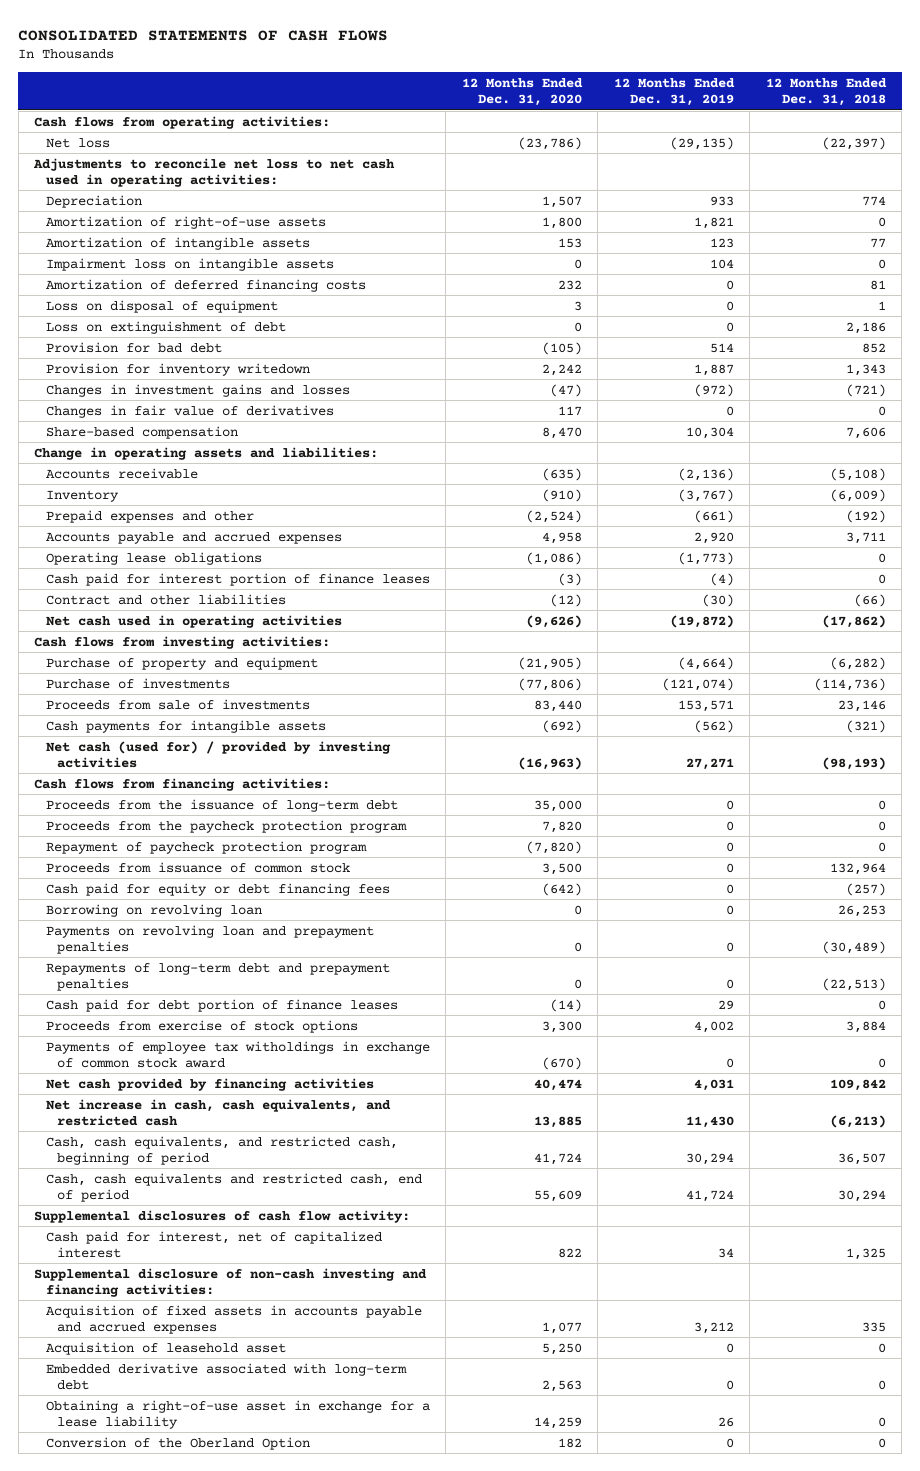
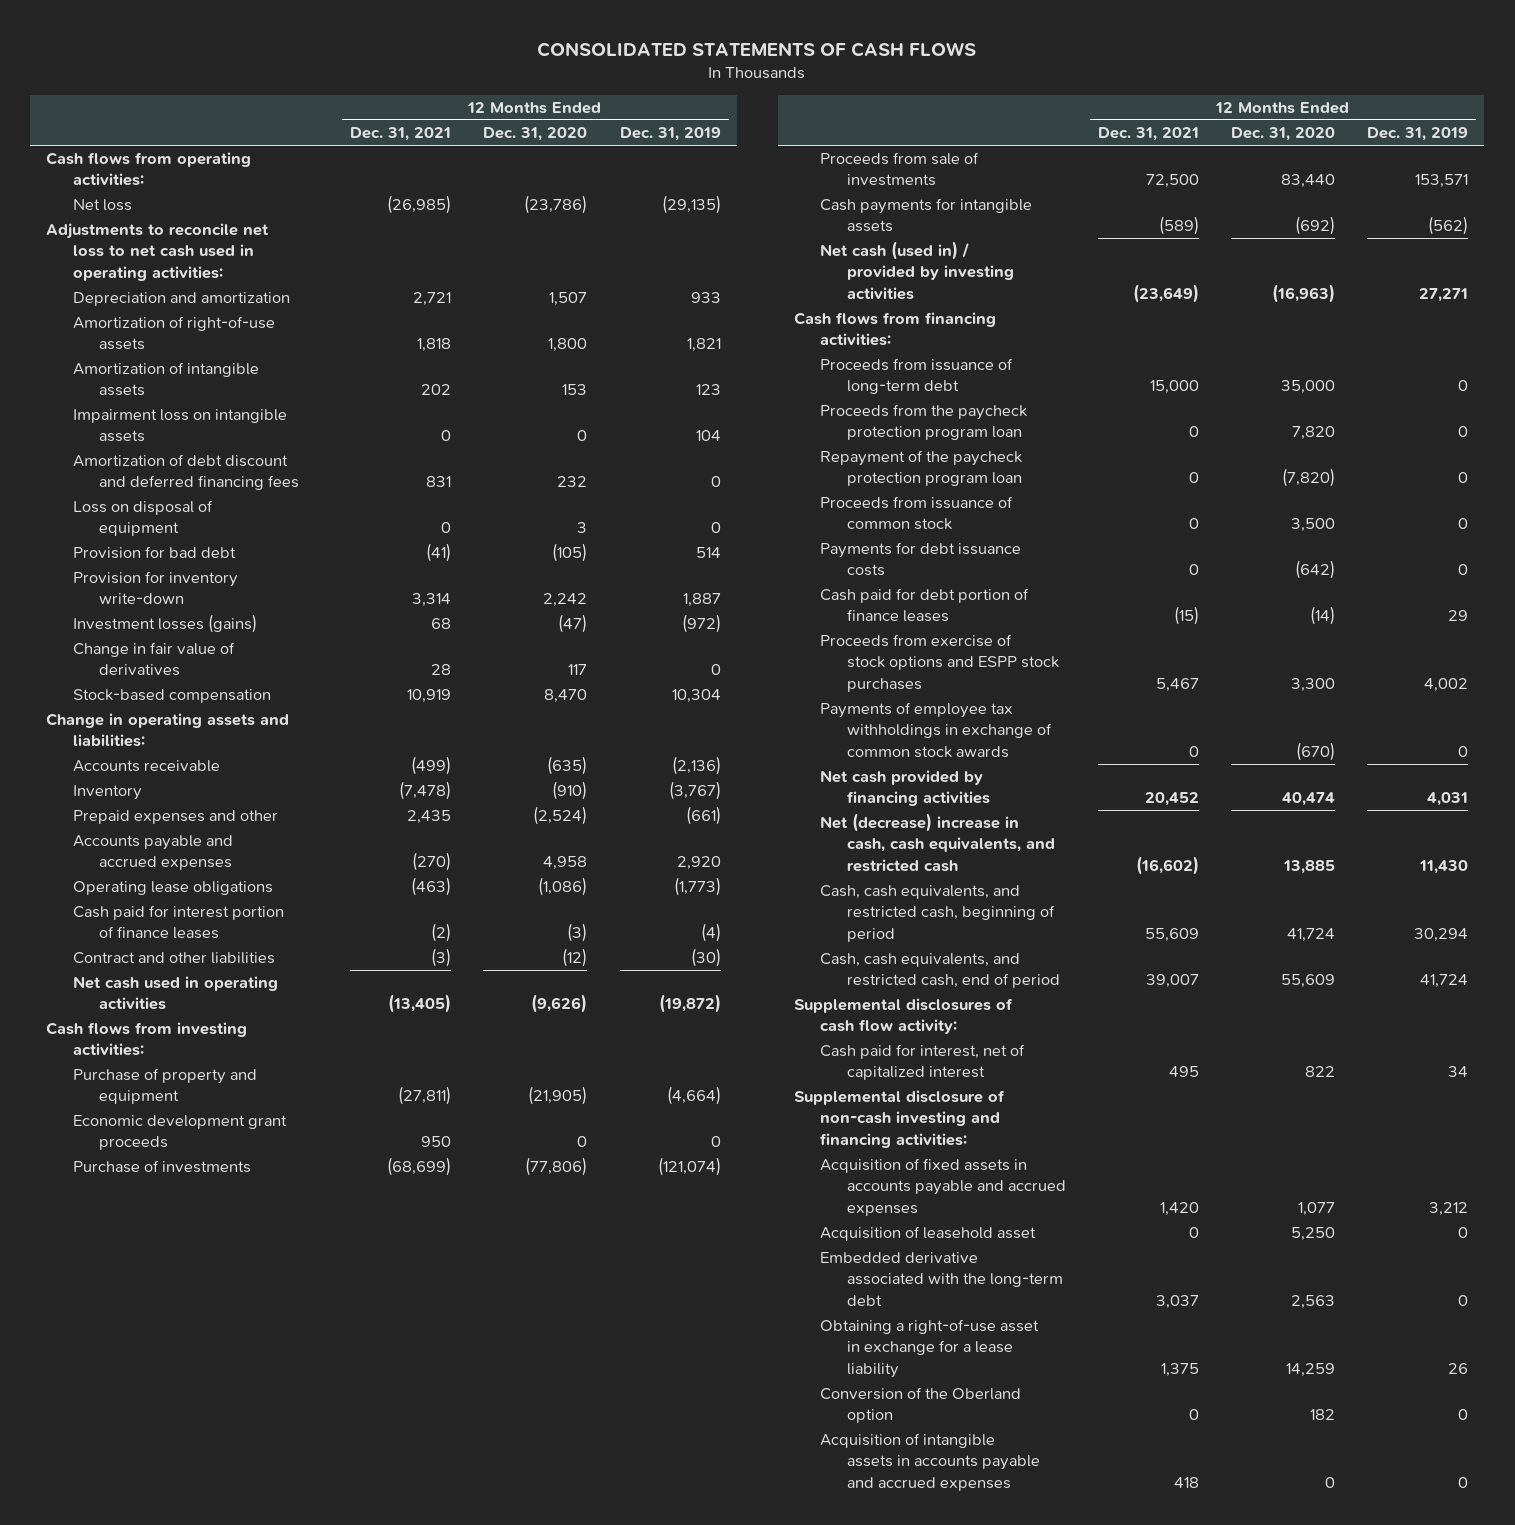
[765,77,887,107] 12 Months Ended Dec. 31, 2018 -> none
none -> [350,127,452,142] Dec. 31, 2021
[45,194,142,208] Depreciation -> [72,292,290,307] Depreciation and amortization
[45,278,366,292] Amortization of deferred financing costs -> [72,454,299,491] Amortization of debt discount and deferred financing fees
[45,320,286,334] Loss on extinguishment of debt -> none
[45,362,310,376] Provision for inventory writedown -> [72,571,238,605] Provision for inventory write-down
[45,383,350,397] Changes in investment gains and losses -> [72,614,257,634] Investment losses (gains)
[45,404,334,418] Changes in fair value of derivatives -> [72,642,235,677] Change in fair value of derivatives
[45,425,238,439] Share-based compensation -> [72,689,271,704] Stock-based compensation
none -> [72,1115,287,1151] Economic development grant proceeds
[45,740,391,768] Net cash (used for) / provided by investing activities -> [820,241,1014,300] Net cash (used in) / provided by investing activities
[45,798,398,812] Proceeds from the issuance of long-term debt -> [820,358,1014,395] Proceeds from issuance of long-term debt
[45,819,407,833] Proceeds from the paycheck protection program -> [820,404,1028,441] Proceeds from the paycheck protection program loan
[45,840,367,854] Repayment of paycheck protection program -> [820,450,1023,487] Repayment of the paycheck protection program loan
[45,903,262,917] Borrowing on revolving loan -> none
[45,924,374,954] Payments on revolving loan and prepayment penalties -> none
[45,962,390,991] Repayments of long-term debt and prepayment penalties -> none
[45,882,390,896] Cash paid for equity or debt financing fees -> [820,542,1022,577] Payments for debt issuance costs
[45,1019,358,1033] Proceeds from exercise of stock options -> [820,634,1059,692] Proceeds from exercise of stock options and ESPP stock purchases
[45,1040,430,1068] Payments of employee tax witholdings in exchange of common stock award -> [820,702,1052,758] Payments of employee tax withholdings in exchange of common stock awards
[45,1098,391,1126] Net increase in cash, cash equivalents, and restricted cash -> [820,813,1055,872] Net (decrease) increase in cash, cash equivalents, and restricted cash
[45,1172,422,1202] Cash, cash equivalents and restricted cash, end of period -> [820,953,1060,989] Cash, cash equivalents, and restricted cash, end of period
[45,1362,407,1390] Embedded derivative associated with long-term debt -> [820,1252,1063,1306] Embedded derivative associated with the long-term debt
[45,1436,310,1450] Conversion of the Oberland Option -> [820,1387,1022,1424] Conversion of the Oberland option
none -> [820,1433,1040,1491] Acquisition of intangible assets in accounts payable and accrued expenses

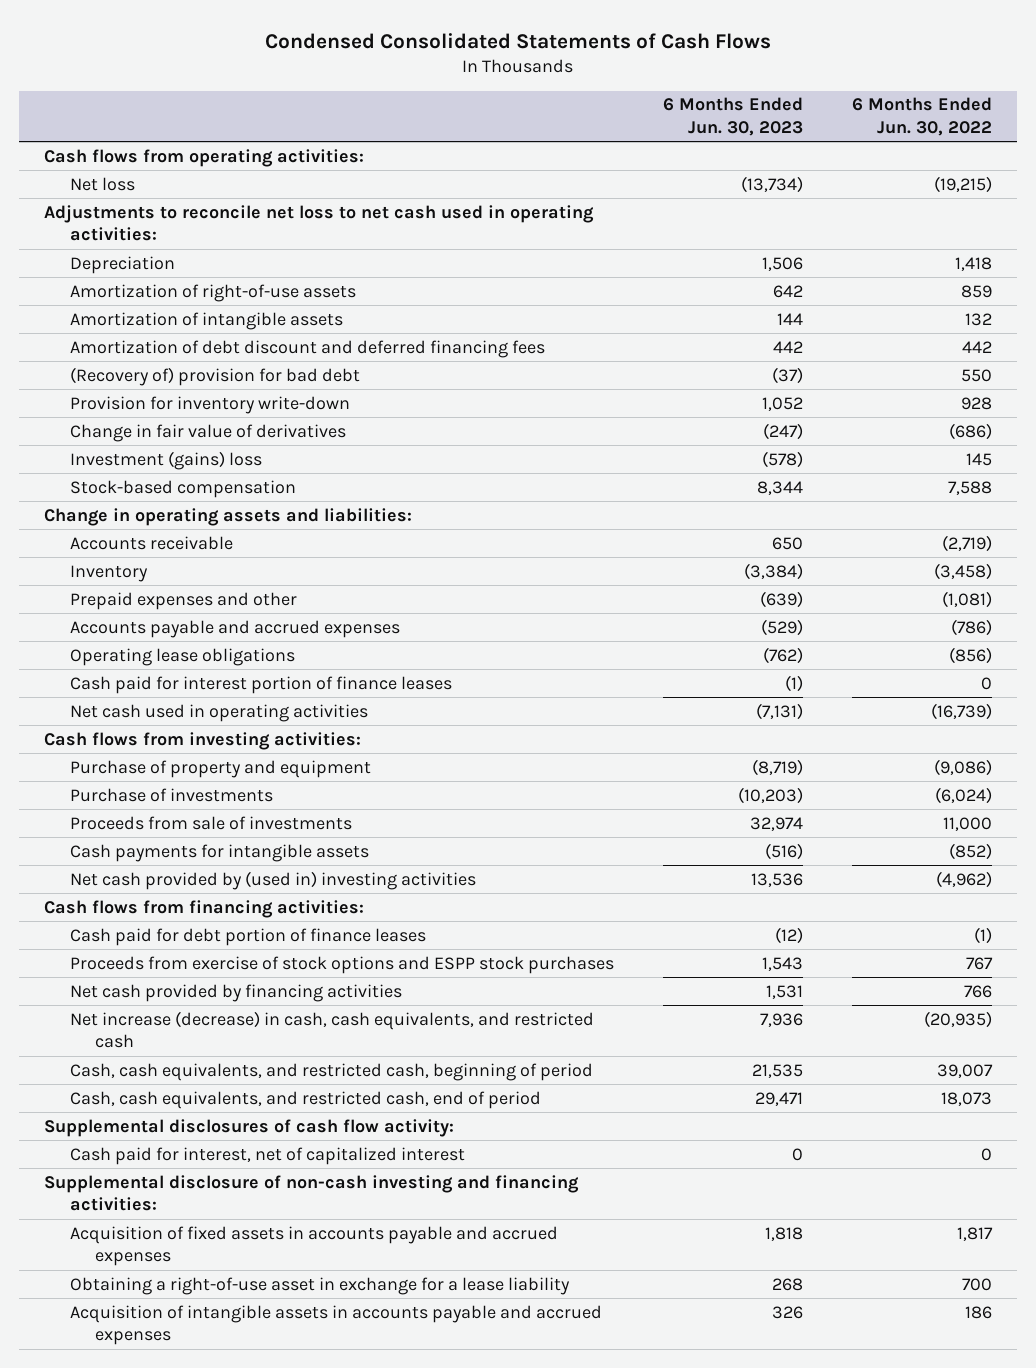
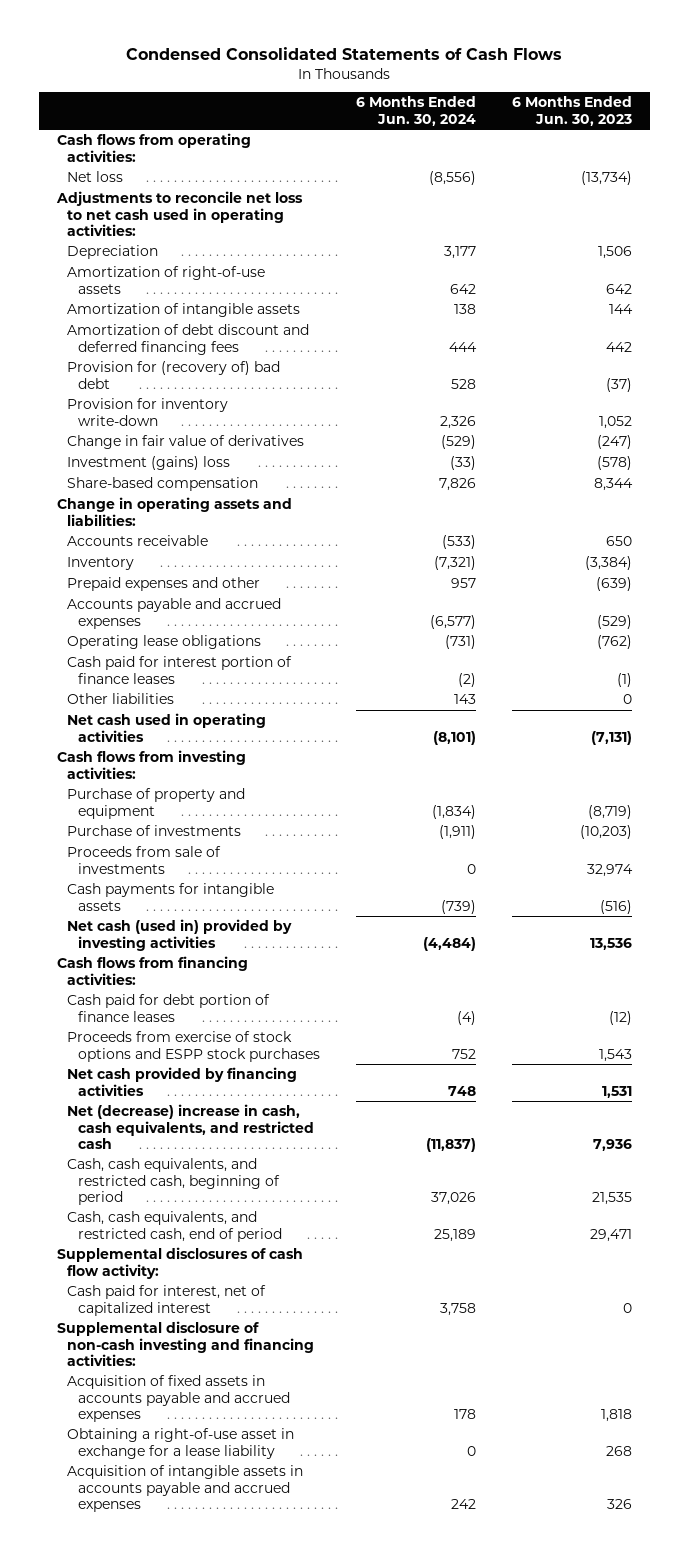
[852,97,993,137] 6 Months Ended Jun. 30, 2022 -> none
none -> [356,96,477,126] 6 Months Ended Jun. 30, 2024
[69,366,360,386] (Recovery of) provision for bad debt -> [67,361,281,389] Provision for (recovery of) bad debt
[69,479,296,498] Stock-based compensation -> [67,477,259,492] Share-based compensation
none -> [67,693,175,705] Other liabilities
[69,870,476,890] Net cash provided by (used in) investing activities -> [67,919,293,951] Net cash (used in) provided by investing activities
[69,1010,594,1049] Net increase (decrease) in cash, cash equivalents, and restricted cash -> [67,1104,315,1149] Net (decrease) increase in cash, cash equivalents, and restricted cash

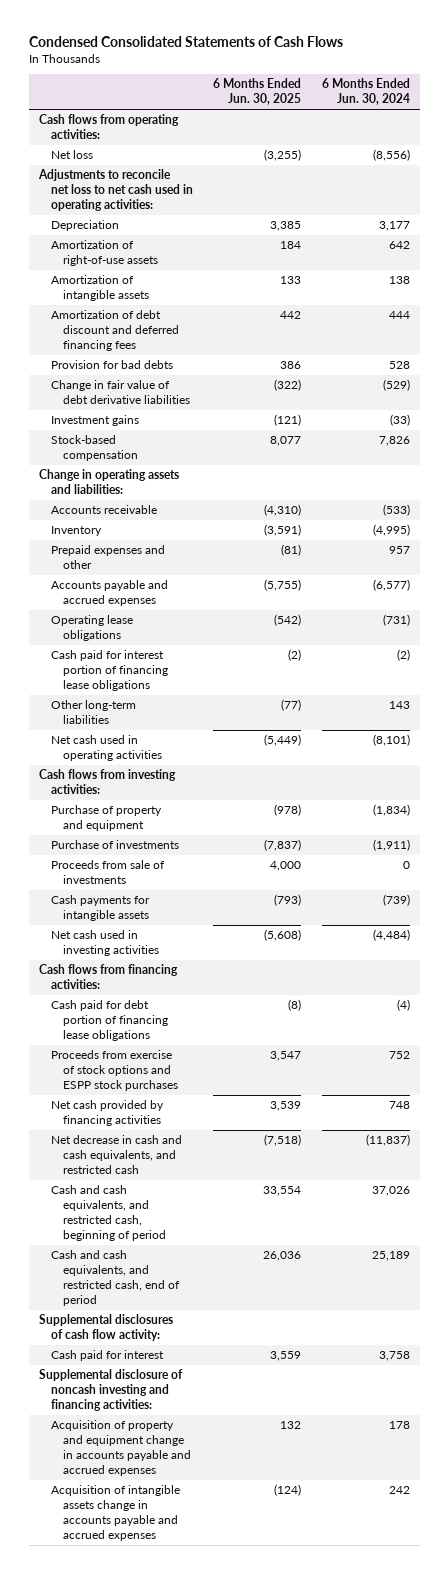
[512,96,633,126] 6 Months Ended Jun. 30, 2023 -> none
none -> [213,78,302,106] 6 Months Ended Jun. 30, 2025
[67,398,229,426] Provision for inventory write-down -> none
[67,361,281,389] Provision for (recovery of) bad debt -> [50,360,173,370] Provision for bad debts
[67,435,305,450] Change in fair value of derivatives -> [50,380,191,405] Change in fair value of debt derivative liabilities
[67,456,231,471] Investment (gains) loss -> [50,415,139,427] Investment gains
[67,477,259,492] Share-based compensation -> [50,435,139,462] Stock-based compensation
[434,556,477,571] (7,321) -> [372,524,410,537] (4,995)
[67,656,293,684] Cash paid for interest portion of finance leases -> [50,650,169,691] Cash paid for interest portion of financing lease obligations
[67,693,175,705] Other liabilities -> [50,700,136,725] Other long-term liabilities
[67,919,293,951] Net cash (used in) provided by investing activities -> [50,930,160,957] Net cash used in investing activities
[67,994,271,1022] Cash paid for debt portion of finance leases -> [50,1000,169,1041] Cash paid for debt portion of financing lease obligations
[67,1104,315,1149] Net (decrease) increase in cash, cash equivalents, and restricted cash -> [50,1135,182,1174] Net decrease in cash and cash equivalents, and restricted cash
[67,1158,281,1205] Cash, cash equivalents, and restricted cash, beginning of period -> [50,1185,167,1241] Cash and cash equivalents, and restricted cash, beginning of period
[67,1211,283,1242] Cash, cash equivalents, and restricted cash, end of period -> [50,1250,181,1306] Cash and cash equivalents, and restricted cash, end of period
[67,1428,295,1459] Obtaining a right-of-use asset in exchange for a lease liability -> none
[67,1285,267,1316] Cash paid for interest, net of capitalized interest -> [50,1350,164,1362] Cash paid for interest
[56,1321,315,1366] Supplemental disclosure of non-cash investing and financing activities: -> [38,1369,183,1411] Supplemental disclosure of noncash investing and financing activities:
[67,1375,291,1422] Acquisition of fixed assets in accounts payable and accrued expenses -> [50,1420,192,1476] Acquisition of property and equipment change in accounts payable and accrued expenses
[67,1465,304,1512] Acquisition of intangible assets in accounts payable and accrued expenses -> [50,1485,180,1541] Acquisition of intangible assets change in accounts payable and accrued expenses

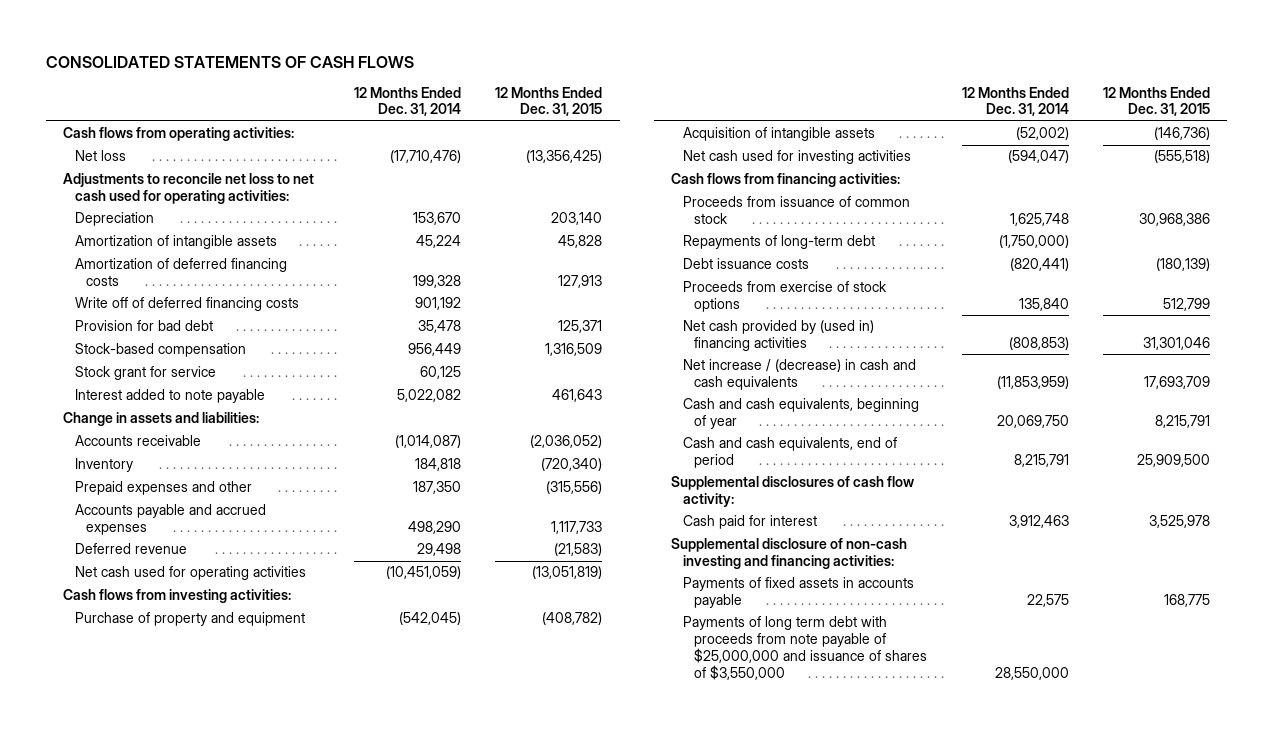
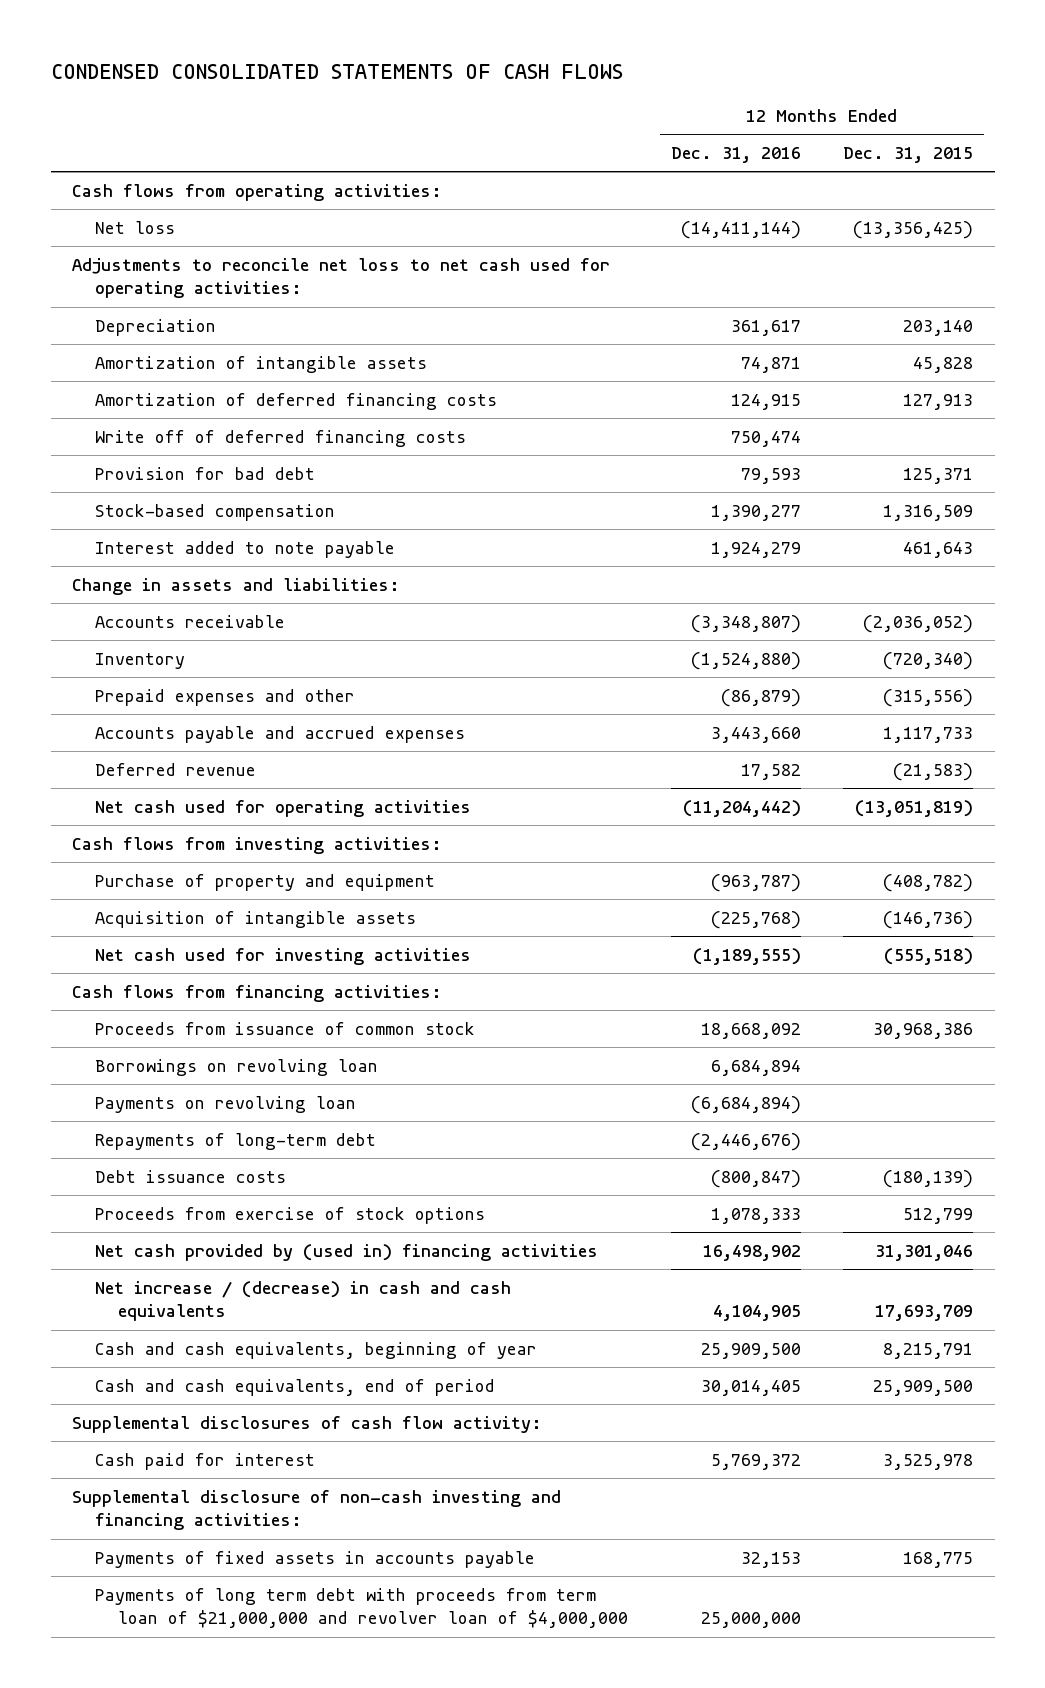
[46,55,415,68] CONSOLIDATED STATEMENTS OF CASH FLOWS -> [50,63,623,79] CONDENSED CONSOLIDATED STATEMENTS OF CASH FLOWS
[353,86,461,117] 12 Months Ended Dec. 31, 2014 -> none
none -> [670,146,801,163] Dec. 31, 2016
[74,366,216,381] Stock grant for service -> none
none -> [94,1058,378,1076] Borrowings on revolving loan
none -> [94,1095,356,1113] Payments on revolving loan
[682,616,928,680] Payments of long term debt with proceeds from note payable of $25,000,000 and issuance of shares of $3,550,000 -> [94,1587,628,1629] Payments of long term debt with proceeds from term loan of $21,000,000 and revolver loan of $4,000,000

